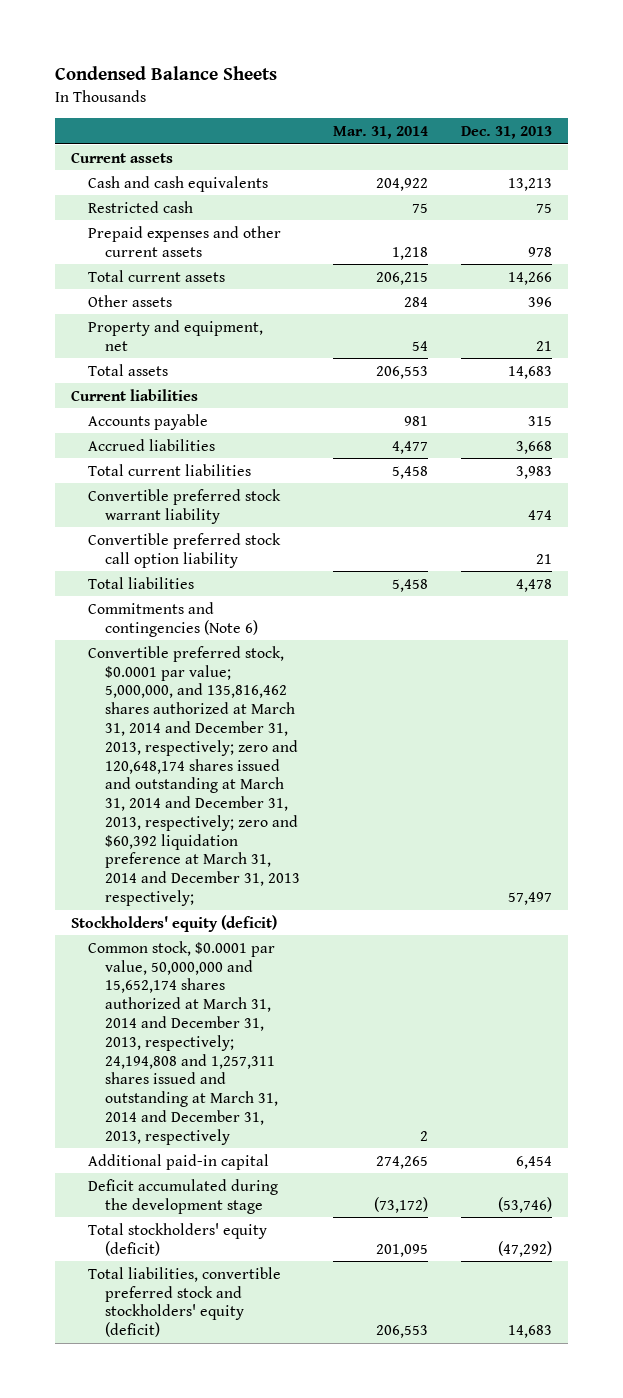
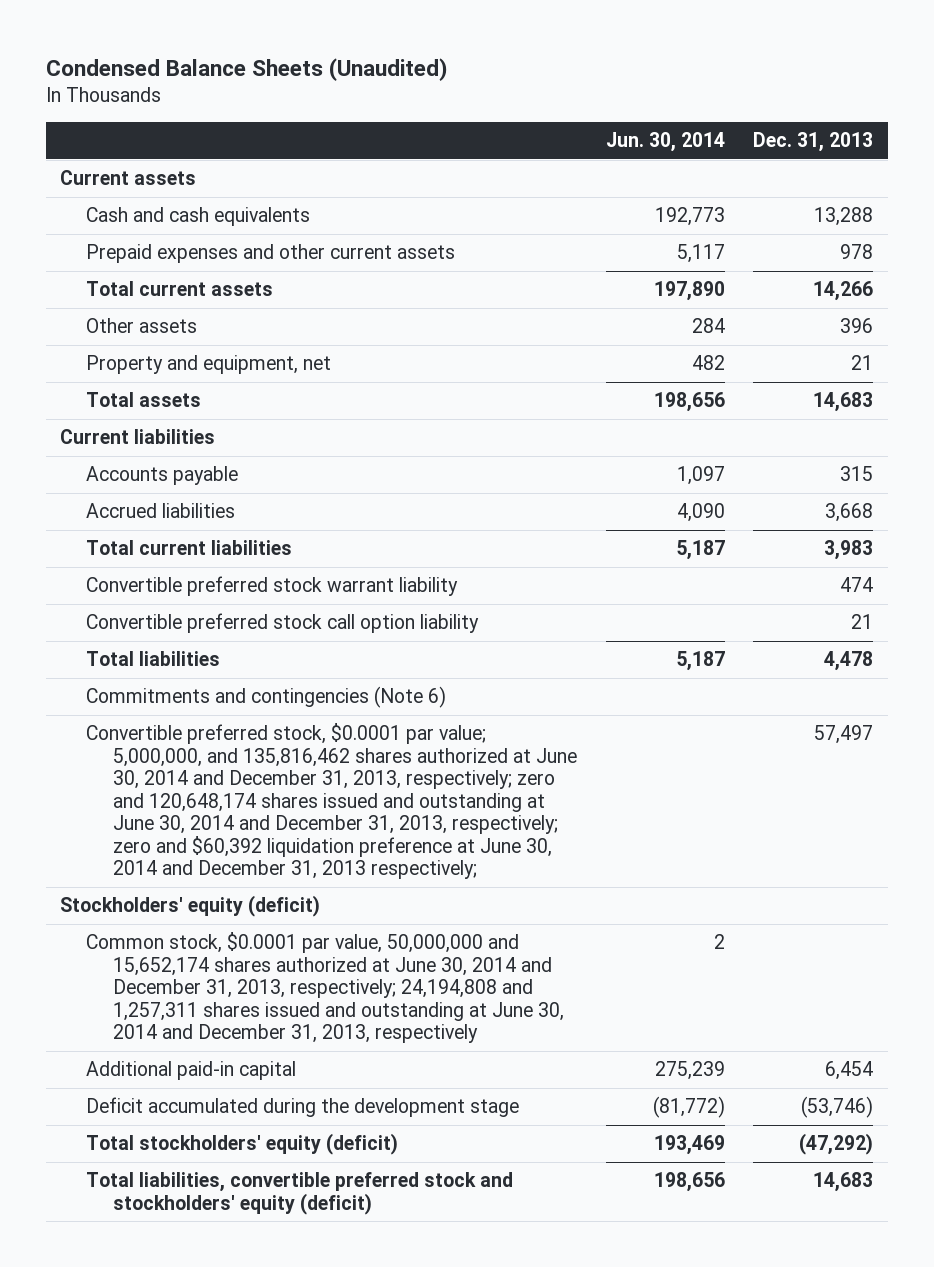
[54,65,277,80] Condensed Balance Sheets -> [45,58,447,82] Condensed Balance Sheets (Unaudited)
[332,125,428,139] Mar. 31, 2014 -> none
none -> [605,132,725,153] Jun. 30, 2014
[88,200,194,213] Restricted cash -> none
[507,177,552,191] 13,213 -> [814,207,874,227] 13,288
[88,645,300,907] Convertible preferred stock, $0.0001 par value; 5,000,000, and 135,816,462 shares authorized at March 31, 2014 and December 31, 2013, respectively; zero and 120,648,174 shares issued and outstanding at March 31, 2014 and December 31, 2013, respectively; zero and $60,392 liquidation preference at March 31, 2014 and December 31, 2013 respectively; -> [86,723,577,880] Convertible preferred stock, $0.0001 par value; 5,000,000, and 135,816,462 shares authorized at June 30, 2014 and December 31, 2013, respectively; zero and 120,648,174 shares issued and outstanding at June 30, 2014 and December 31, 2013, respectively; zero and $60,392 liquidation preference at June 30, 2014 and December 31, 2013 respectively;
[88,940,278,1145] Common stock, $0.0001 par value, 50,000,000 and 15,652,174 shares authorized at March 31, 2014 and December 31, 2013, respectively; 24,194,808 and 1,257,311 shares issued and outstanding at March 31, 2014 and December 31, 2013, respectively -> [86,932,564,1044] Common stock, $0.0001 par value, 50,000,000 and 15,652,174 shares authorized at June 30, 2014 and December 31, 2013, respectively; 24,194,808 and 1,257,311 shares issued and outstanding at June 30, 2014 and December 31, 2013, respectively

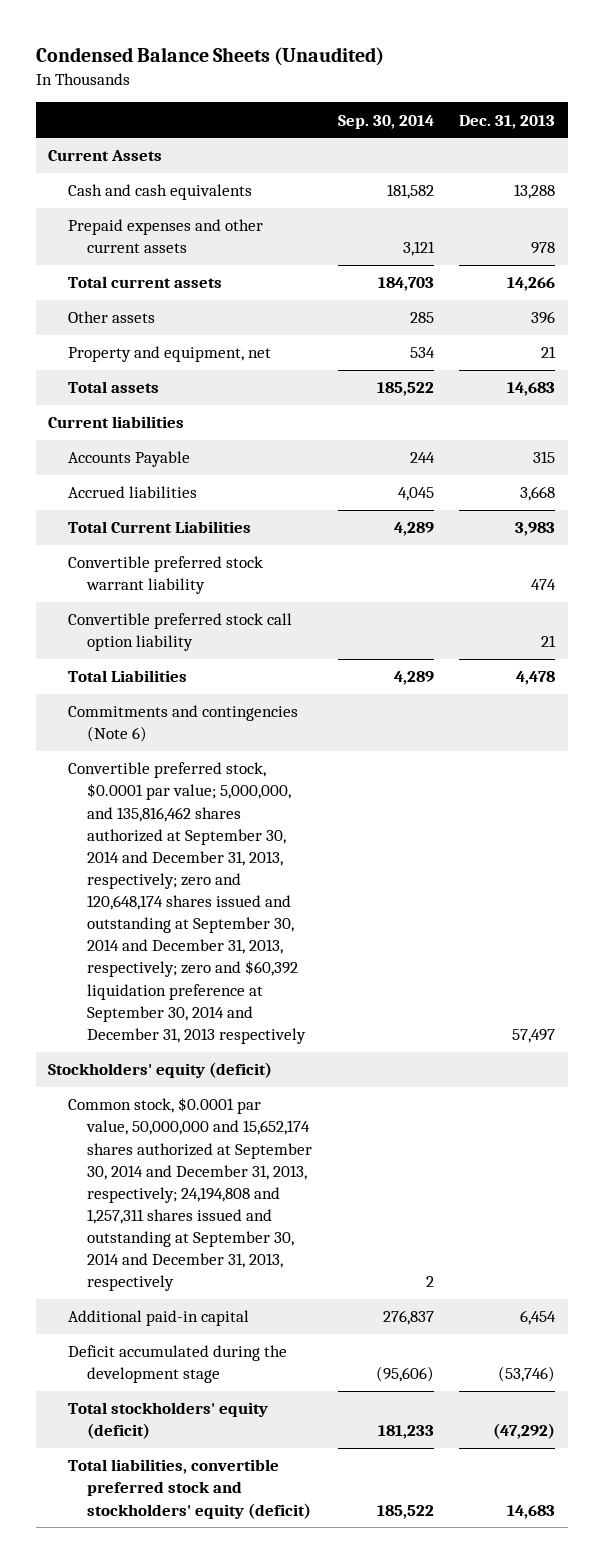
[605,132,725,153] Jun. 30, 2014 -> none
none -> [337,114,434,129] Sep. 30, 2014
[60,170,197,186] Current assets -> [48,150,163,162] Current Assets
[86,466,239,486] Accounts payable -> [67,451,190,468] Accounts Payable
[86,540,293,556] Total current liabilities -> [67,521,251,534] Total Current Liabilities
[86,651,221,667] Total liabilities -> [67,670,187,683] Total Liabilities
[86,723,577,880] Convertible preferred stock, $0.0001 par value; 5,000,000, and 135,816,462 shares authorized at June 30, 2014 and December 31, 2013, respectively; zero and 120,648,174 shares issued and outstanding at June 30, 2014 and December 31, 2013, respectively; zero and $60,392 liquidation preference at June 30, 2014 and December 31, 2013 respectively; -> [67,762,307,1044] Convertible preferred stock, $0.0001 par value; 5,000,000, and 135,816,462 shares authorized at September 30, 2014 and December 31, 2013, respectively; zero and 120,648,174 shares issued and outstanding at September 30, 2014 and December 31, 2013, respectively; zero and $60,392 liquidation preference at September 30, 2014 and December 31, 2013 respectively
[86,932,564,1044] Common stock, $0.0001 par value, 50,000,000 and 15,652,174 shares authorized at June 30, 2014 and December 31, 2013, respectively; 24,194,808 and 1,257,311 shares issued and outstanding at June 30, 2014 and December 31, 2013, respectively -> [67,1097,313,1292] Common stock, $0.0001 par value, 50,000,000 and 15,652,174 shares authorized at September 30, 2014 and December 31, 2013, respectively; 24,194,808 and 1,257,311 shares issued and outstanding at September 30, 2014 and December 31, 2013, respectively

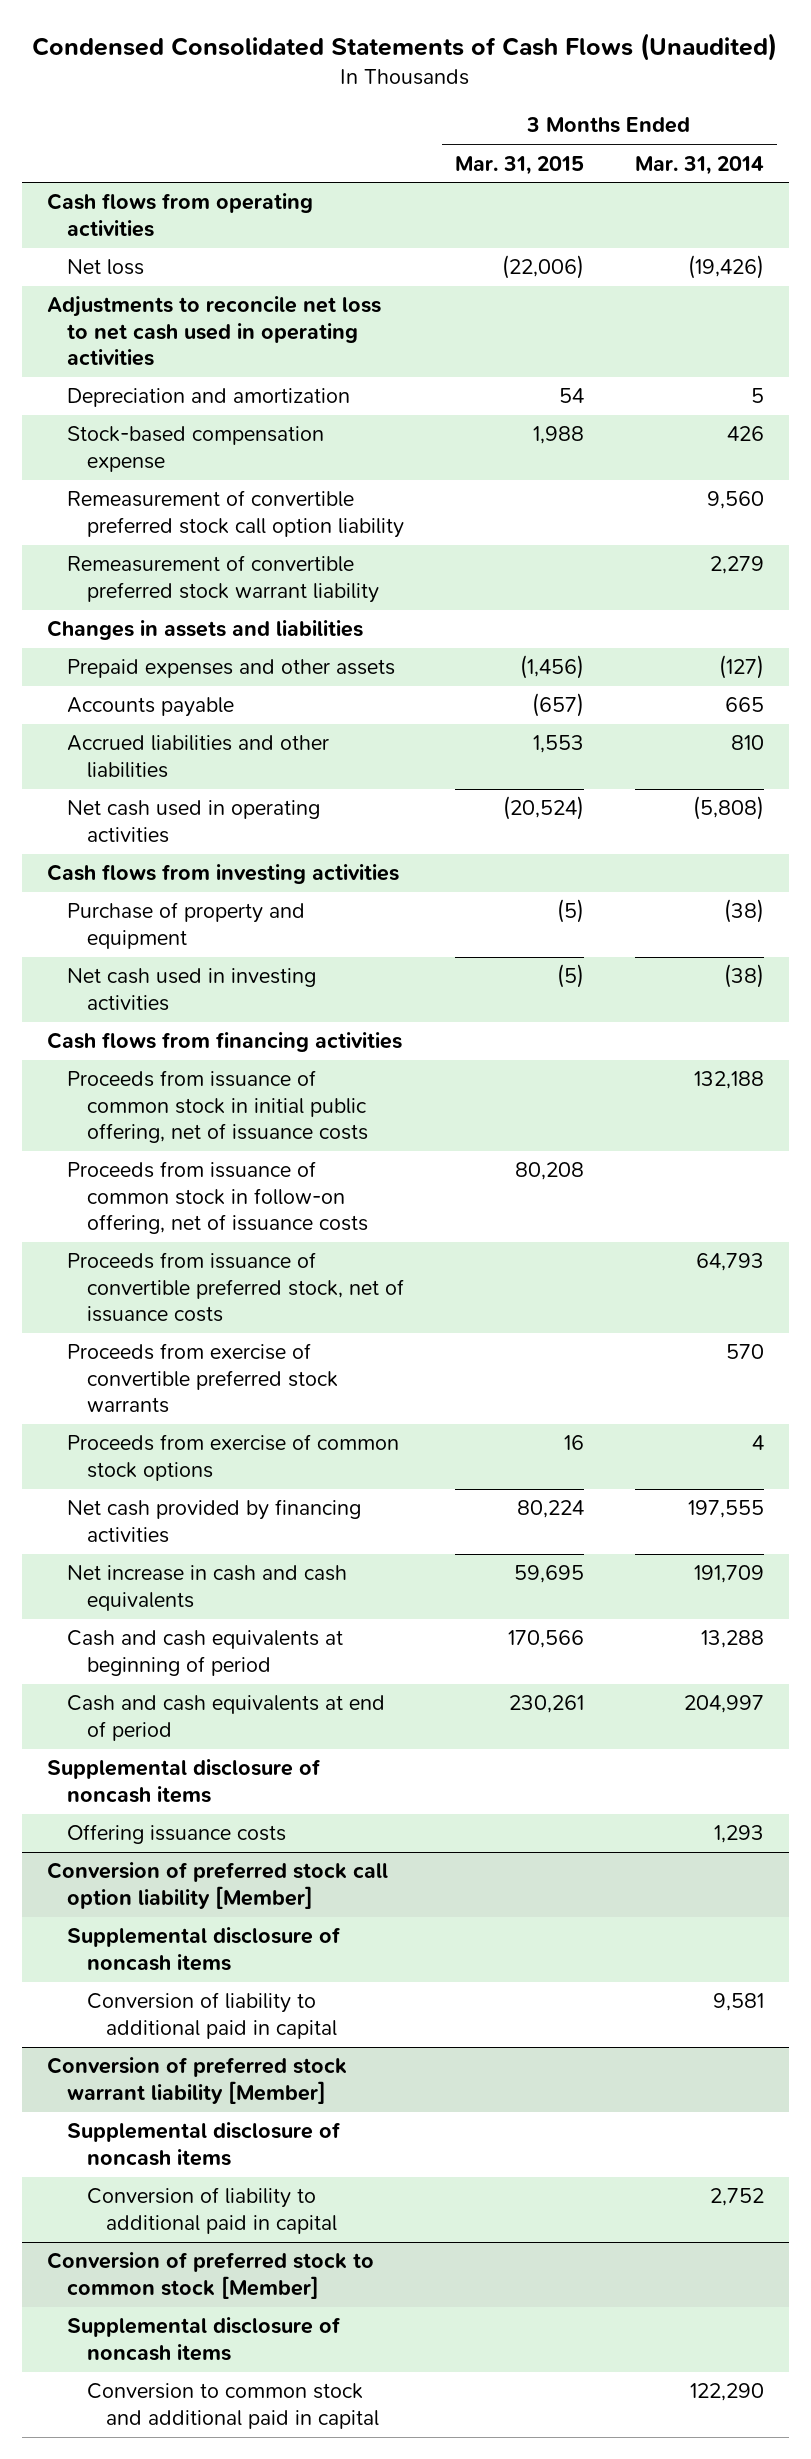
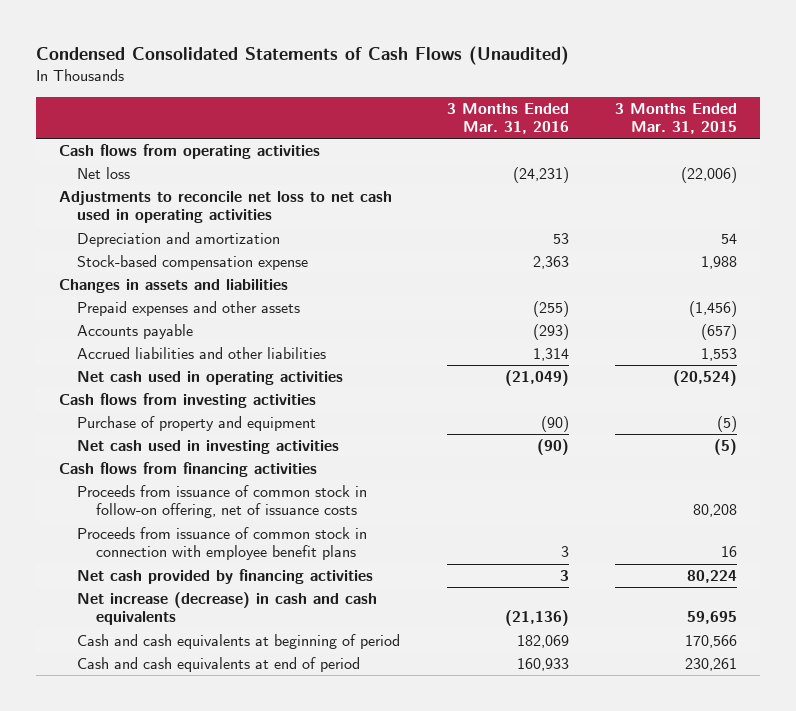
[634,155,764,175] Mar. 31, 2014 -> none
none -> [446,102,569,135] 3 Months Ended Mar. 31, 2016
[66,490,404,538] Remeasurement of convertible preferred stock call option liability -> none
[66,555,379,603] Remeasurement of convertible preferred stock warrant liability -> none
[66,1070,368,1144] Proceeds from issuance of common stock in initial public offering, net of issuance costs -> none
[66,1252,404,1323] Proceeds from issuance of convertible preferred stock, net of issuance costs -> none
[66,1343,338,1414] Proceeds from exercise of convertible preferred stock warrants -> none
[66,1434,399,1481] Proceeds from exercise of common stock options -> [77,527,368,561] Proceeds from issuance of common stock in connection with employee benefit plans
[66,1565,347,1611] Net increase in cash and cash equivalents -> [77,592,378,626] Net increase (decrease) in cash and cash equivalents
[47,1759,322,1803] Supplemental disclosure of noncash items -> none
[66,1824,286,1845] Offering issuance costs -> none
[47,1862,389,1909] Conversion of preferred stock call option liability [Member] -> none
[66,1927,341,1971] Supplemental disclosure of noncash items -> none
[86,1992,338,2039] Conversion of liability to additional paid in capital -> none
[47,2057,348,2104] Conversion of preferred stock warrant liability [Member] -> none
[66,2122,341,2166] Supplemental disclosure of noncash items -> none
[86,2187,338,2234] Conversion of liability to additional paid in capital -> none
[47,2252,375,2299] Conversion of preferred stock to common stock [Member] -> none
[66,2317,341,2361] Supplemental disclosure of noncash items -> none
[86,2383,380,2429] Conversion to common stock and additional paid in capital -> none

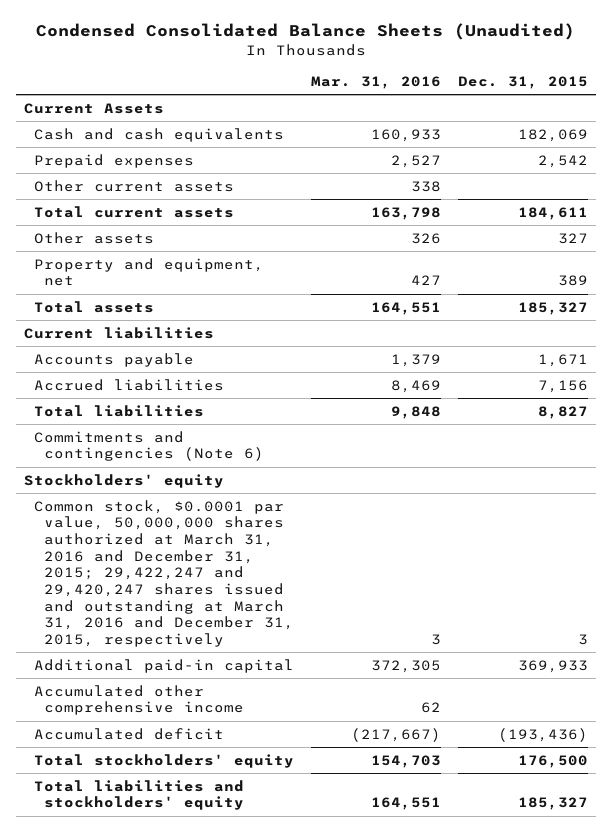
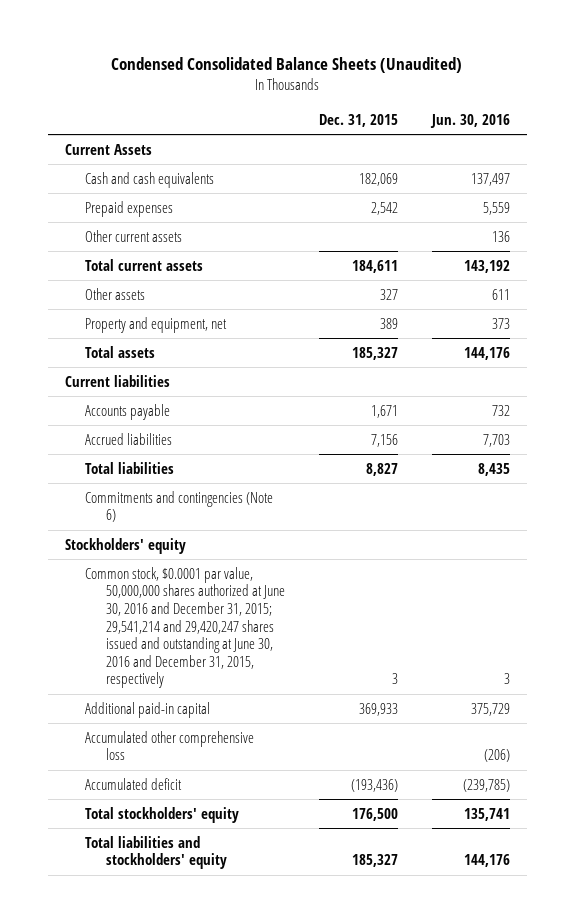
[310,75,441,89] Mar. 31, 2016 -> none
none -> [429,113,510,128] Jun. 30, 2016
[33,499,294,647] Common stock, $0.0001 par value, 50,000,000 shares authorized at March 31, 2016 and December 31, 2015; 29,422,247 and 29,420,247 shares issued and outstanding at March 31, 2016 and December 31, 2015, respectively -> [85,566,286,689] Common stock, $0.0001 par value, 50,000,000 shares authorized at June 30, 2016 and December 31, 2015; 29,541,214 and 29,420,247 shares issued and outstanding at June 30, 2016 and December 31, 2015, respectively
[33,684,244,716] Accumulated other comprehensive income -> [85,730,255,761] Accumulated other comprehensive loss

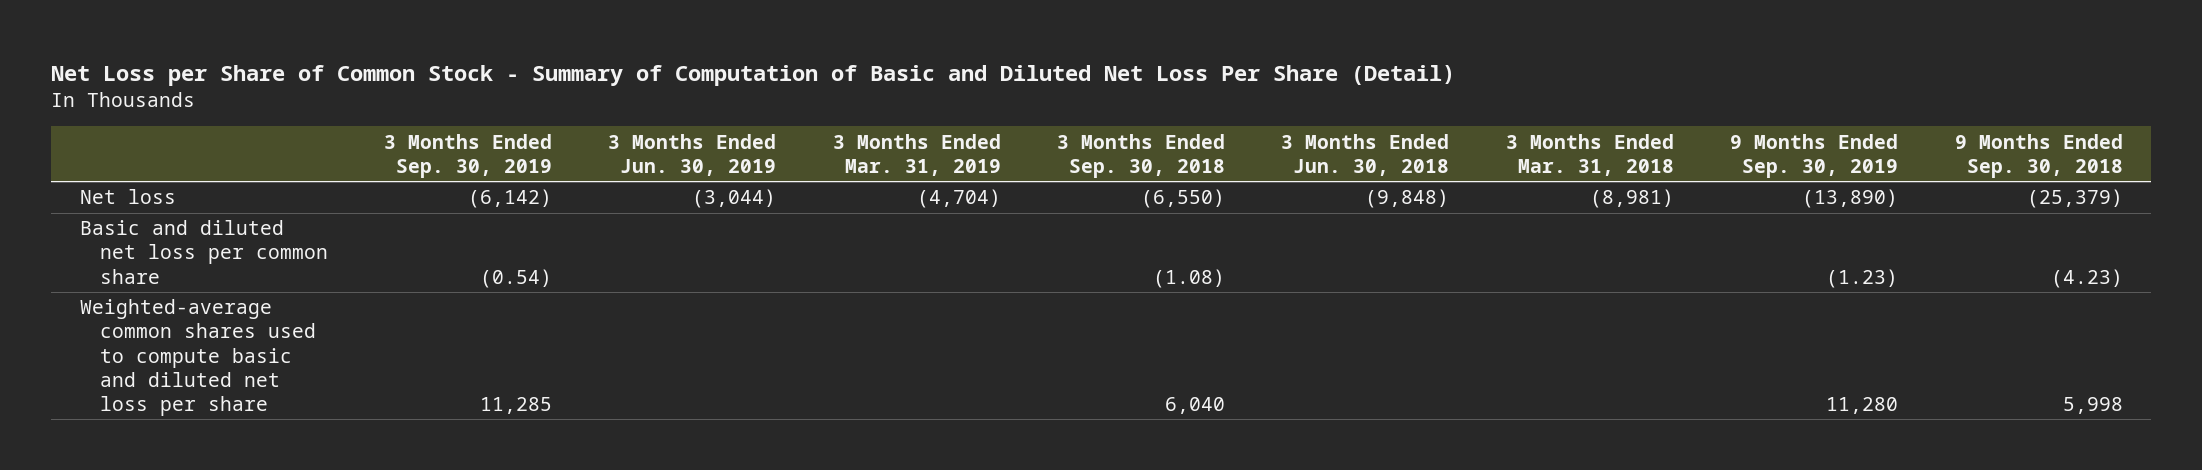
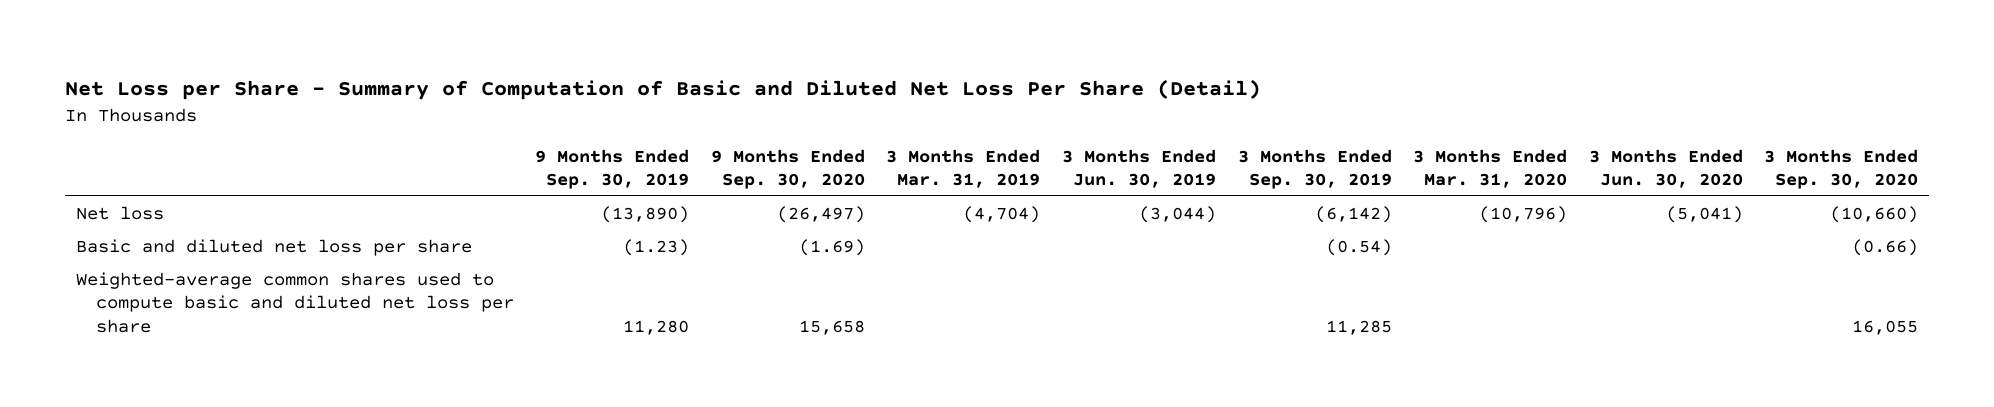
[51,65,1456,87] Net Loss per Share of Common Stock - Summary of Computation of Basic and Diluted Net Loss Per Share (Detail) -> [64,78,1261,100] Net Loss per Share - Summary of Computation of Basic and Diluted Net Loss Per Share (Detail)
[1057,133,1226,178] 3 Months Ended Sep. 30, 2018 -> none
[1281,133,1450,176] 3 Months Ended Jun. 30, 2018 -> none
[1505,133,1674,176] 3 Months Ended Mar. 31, 2018 -> none
[1954,133,2123,178] 9 Months Ended Sep. 30, 2018 -> none
none -> [710,148,865,190] 9 Months Ended Sep. 30, 2020
none -> [1413,148,1568,189] 3 Months Ended Mar. 31, 2020
none -> [1588,148,1743,189] 3 Months Ended Jun. 30, 2020
none -> [1764,148,1919,190] 3 Months Ended Sep. 30, 2020
[79,220,328,284] Basic and diluted net loss per common share -> [75,239,472,257] Basic and diluted net loss per share

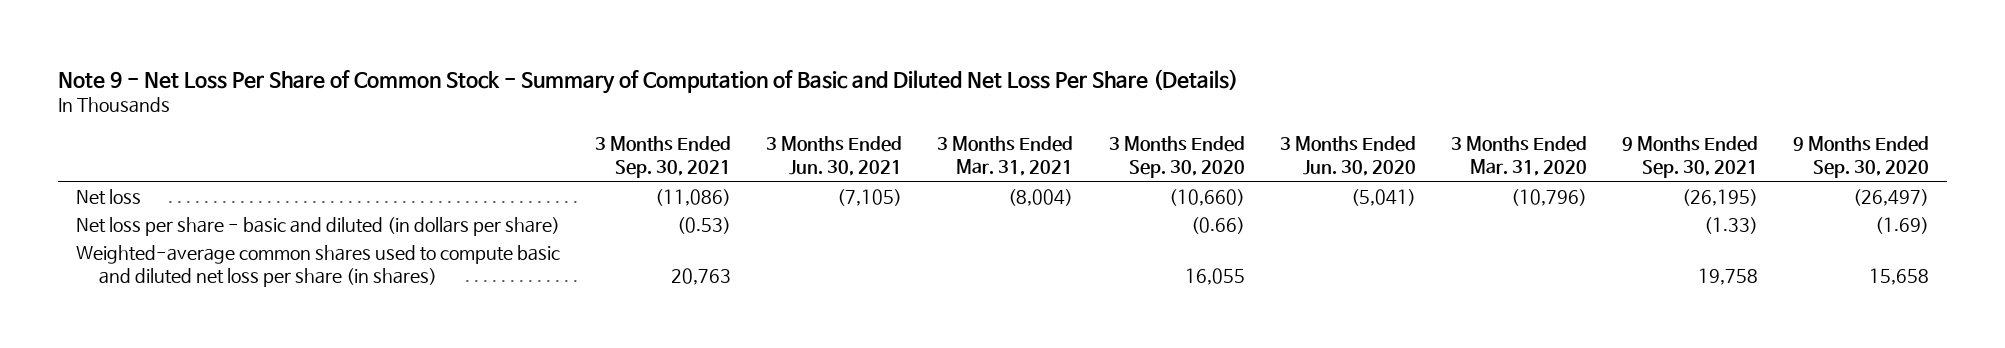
[64,78,1261,100] Net Loss per Share - Summary of Computation of Basic and Diluted Net Loss Per Share (Detail) -> [58,68,1239,94] Note 9 - Net Loss Per Share of Common Stock - Summary of Computation of Basic and Diluted Net Loss Per Share (Details)
[535,148,690,190] 9 Months Ended Sep. 30, 2019 -> none
[886,148,1041,189] 3 Months Ended Mar. 31, 2019 -> none
[1062,148,1217,189] 3 Months Ended Jun. 30, 2019 -> none
[1237,148,1392,190] 3 Months Ended Sep. 30, 2019 -> none
none -> [595,136,732,179] 3 Months Ended Sep. 30, 2021
none -> [766,136,903,177] 3 Months Ended Jun. 30, 2021
none -> [937,136,1074,177] 3 Months Ended Mar. 31, 2021
none -> [1621,136,1758,179] 9 Months Ended Sep. 30, 2021
[75,239,472,257] Basic and diluted net loss per share -> [75,216,560,236] Net loss per share - basic and diluted (in dollars per share)
[75,272,514,333] Weighted-average common shares used to compute basic and diluted net loss per share -> [75,244,560,287] Weighted-average common shares used to compute basic and diluted net loss per share (in shares)

